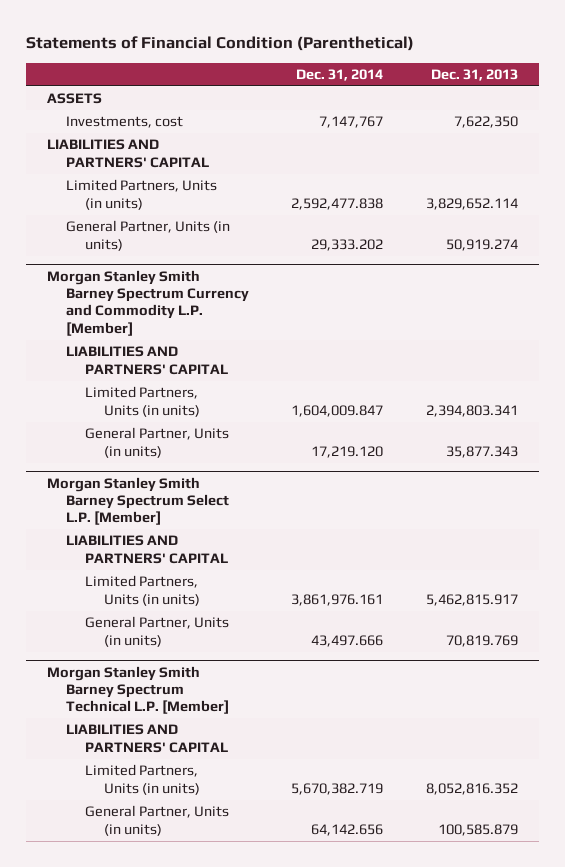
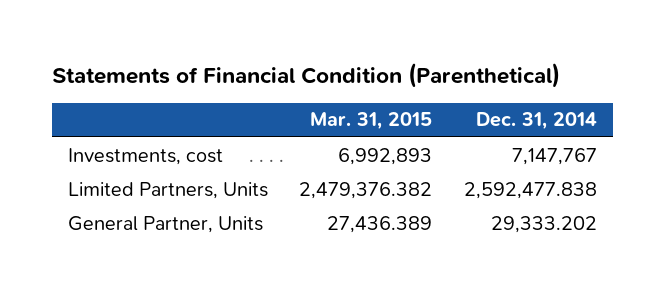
[430,68,518,81] Dec. 31, 2013 -> none
none -> [310,112,433,131] Mar. 31, 2015
[46,93,102,105] ASSETS -> none
[46,139,209,168] LIABILITIES AND PARTNERS' CAPITAL -> none
[46,269,249,336] Morgan Stanley Smith Barney Spectrum Currency and Commodity L.P. [Member] -> none
[65,346,229,375] LIABILITIES AND PARTNERS' CAPITAL -> none
[85,386,201,417] Limited Partners, Units (in units) -> none
[85,427,230,458] General Partner, Units (in units) -> none
[46,476,229,526] Morgan Stanley Smith Barney Spectrum Select L.P. [Member] -> none
[65,535,229,564] LIABILITIES AND PARTNERS' CAPITAL -> none
[85,575,201,606] Limited Partners, Units (in units) -> none
[85,616,230,647] General Partner, Units (in units) -> none
[46,665,229,715] Morgan Stanley Smith Barney Spectrum Technical L.P. [Member] -> none
[65,724,229,753] LIABILITIES AND PARTNERS' CAPITAL -> none
[85,764,201,795] Limited Partners, Units (in units) -> none
[85,805,230,836] General Partner, Units (in units) -> none
[65,179,217,210] Limited Partners, Units (in units) -> [67,181,268,199] Limited Partners, Units
[65,220,230,251] General Partner, Units (in units) -> [67,215,263,233] General Partner, Units

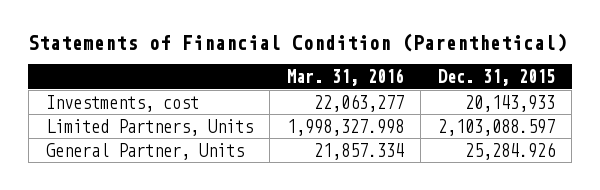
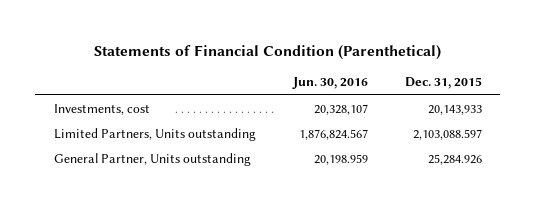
[286,68,404,87] Mar. 31, 2016 -> none
none -> [291,77,368,90] Jun. 30, 2016
[45,118,253,136] Limited Partners, Units -> [53,127,256,141] Limited Partners, Units outstanding
[45,142,244,160] General Partner, Units -> [53,152,251,166] General Partner, Units outstanding

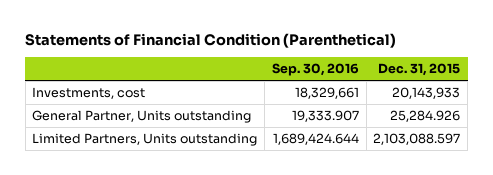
[291,77,368,90] Jun. 30, 2016 -> none
none -> [271,63,359,77] Sep. 30, 2016
[53,127,256,141] Limited Partners, Units outstanding -> [32,133,258,147] Limited Partners, Units outstanding

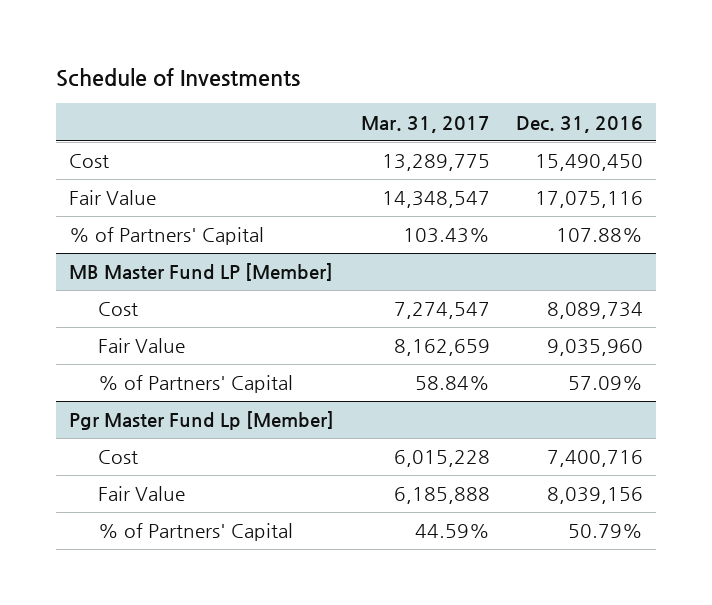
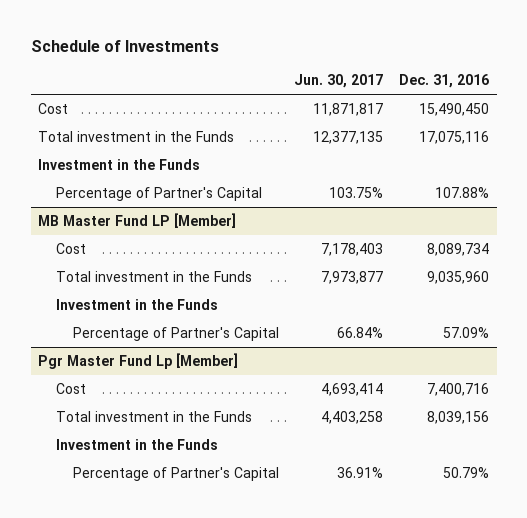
[360,115,490,133] Mar. 31, 2017 -> none
none -> [294,73,384,88] Jun. 30, 2017
[69,190,157,206] Fair Value -> [38,131,235,143] Total investment in the Funds
none -> [38,159,201,171] Investment in the Funds
[69,227,265,246] % of Partners' Capital -> [55,187,262,202] Percentage of Partner's Capital
[98,338,186,354] Fair Value -> [55,271,252,283] Total investment in the Funds
none -> [55,299,218,311] Investment in the Funds
[98,375,294,394] % of Partners' Capital -> [72,327,279,342] Percentage of Partner's Capital
[98,486,186,502] Fair Value -> [55,411,252,423] Total investment in the Funds
none -> [55,439,218,451] Investment in the Funds
[98,523,294,542] % of Partners' Capital -> [72,467,279,482] Percentage of Partner's Capital

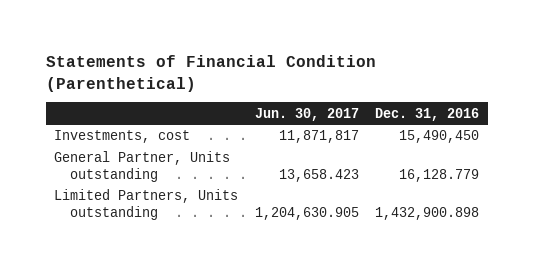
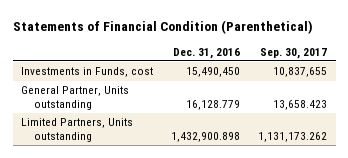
[254,107,359,121] Jun. 30, 2017 -> none
none -> [259,47,327,59] Sep. 30, 2017
[54,130,191,144] Investments, cost -> [21,67,154,78] Investments in Funds, cost

